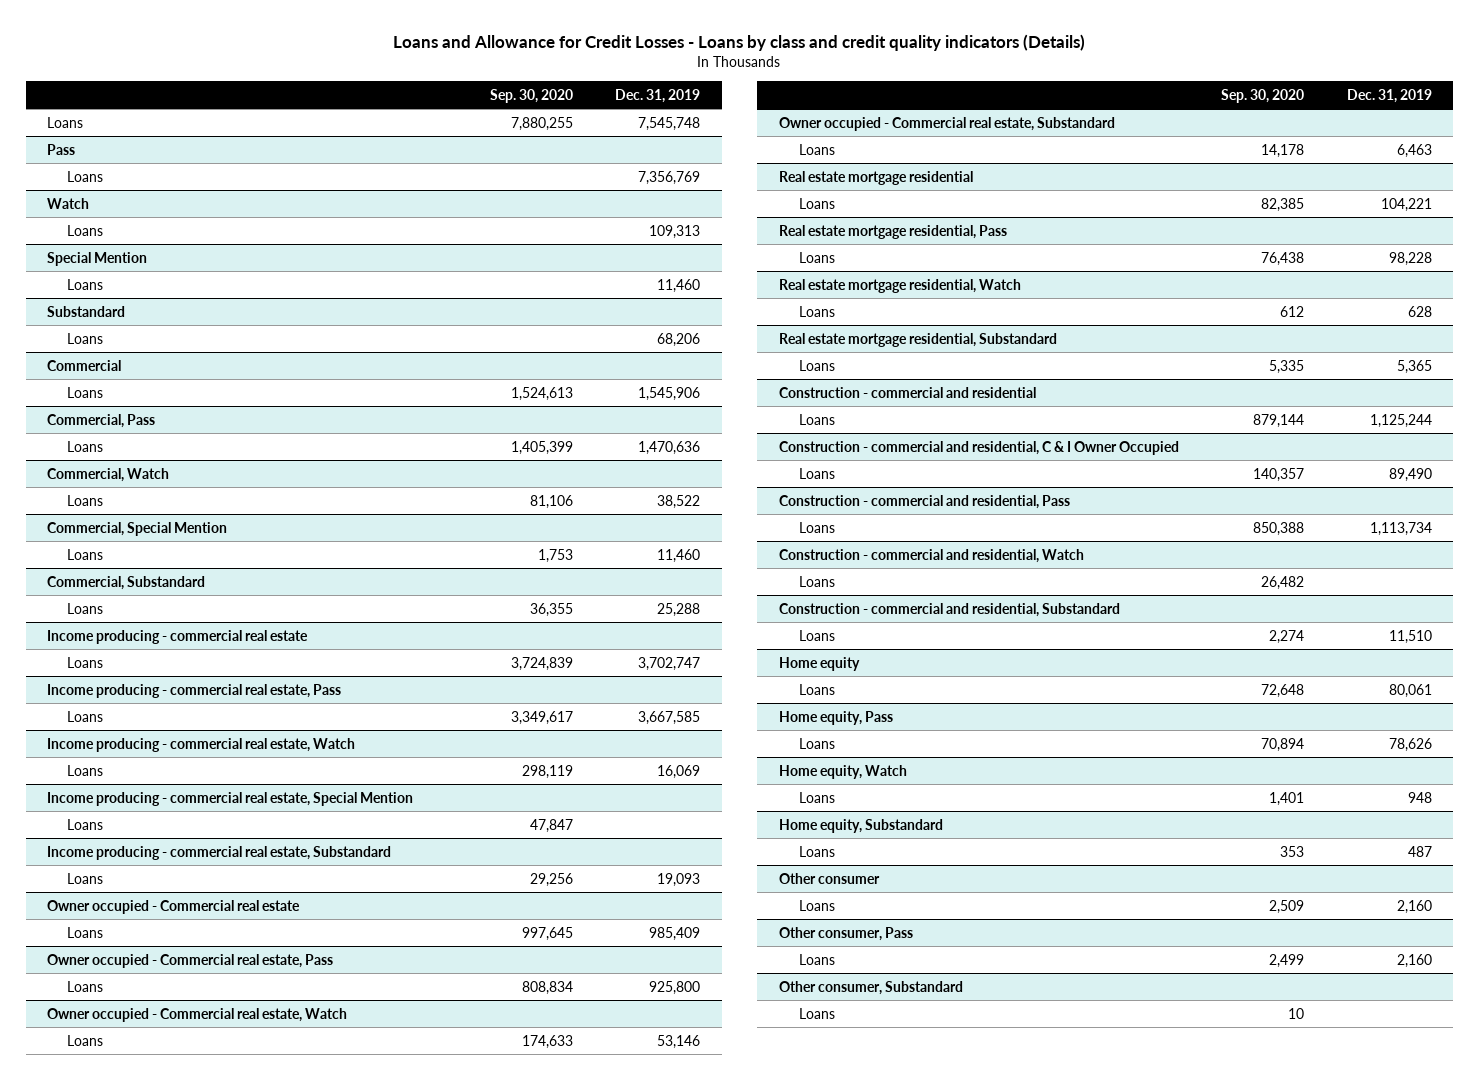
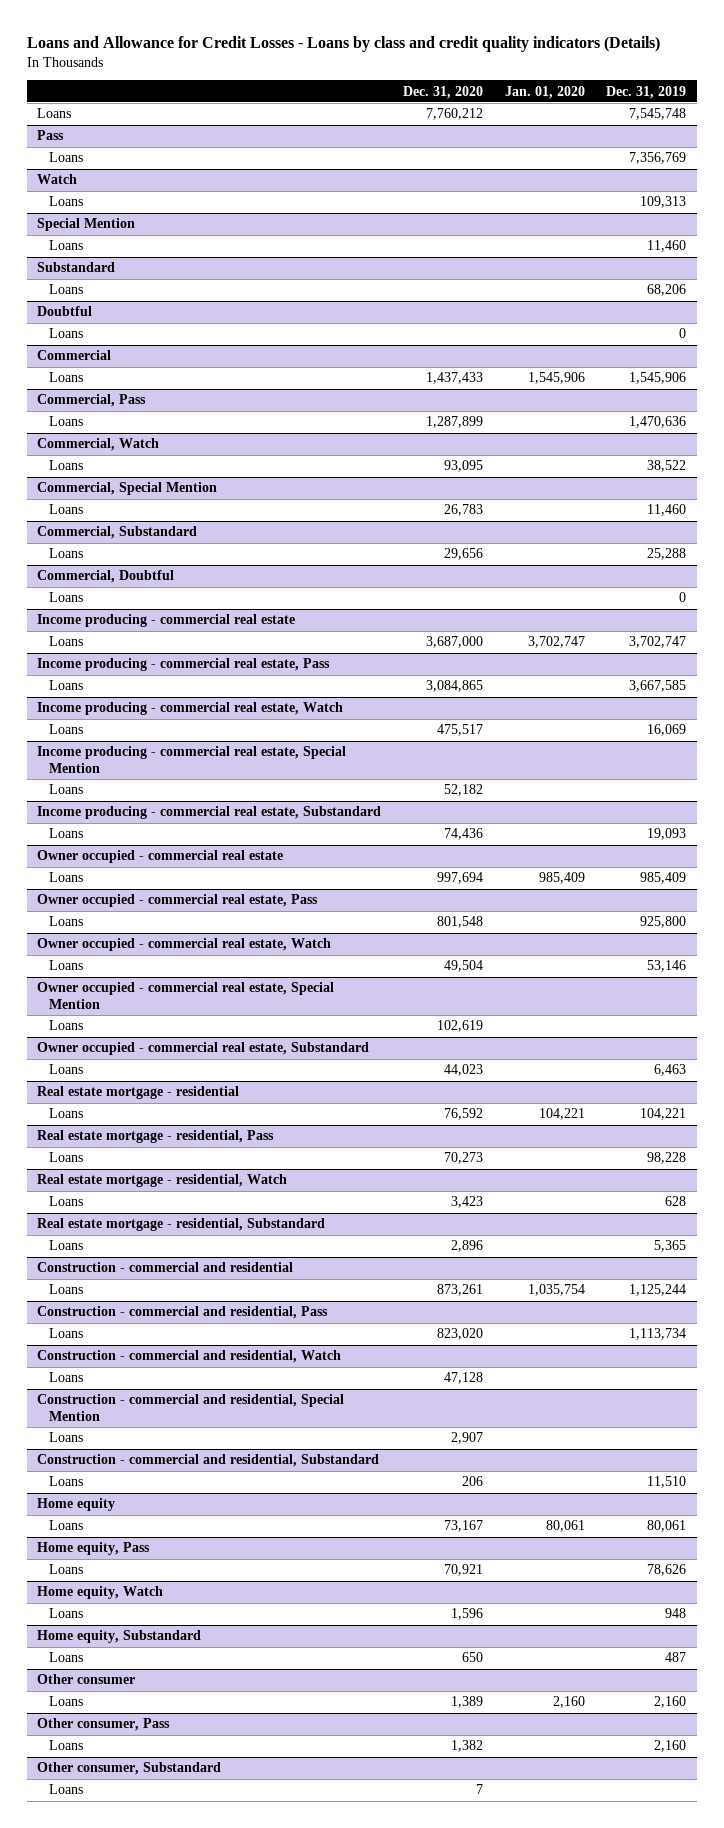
[489,89,573,104] Sep. 30, 2020 -> none
none -> [403,85,484,99] Dec. 31, 2020
none -> [504,85,585,99] Jan. 01, 2020
none -> [37,306,93,317] Doubtful
none -> [48,328,83,339] Loans
none -> [37,570,175,584] Commercial, Doubtful
none -> [48,592,83,603] Loans
[47,899,301,914] Owner occupied - Commercial real estate -> [37,850,284,864] Owner occupied - commercial real estate
[47,953,334,968] Owner occupied - Commercial real estate, Pass -> [37,894,319,908] Owner occupied - commercial real estate, Pass
[47,1007,348,1022] Owner occupied - Commercial real estate, Watch -> [37,938,332,952] Owner occupied - commercial real estate, Watch
none -> [37,982,335,1009] Owner occupied - commercial real estate, Special Mention
none -> [48,1020,83,1031] Loans
[778,116,1115,131] Owner occupied - Commercial real estate, Substandard -> [37,1042,370,1056] Owner occupied - commercial real estate, Substandard
[778,170,973,185] Real estate mortgage residential -> [37,1086,240,1100] Real estate mortgage - residential
[778,224,1007,239] Real estate mortgage residential, Pass -> [37,1130,275,1144] Real estate mortgage - residential, Pass
[778,278,1021,293] Real estate mortgage residential, Watch -> [37,1174,288,1188] Real estate mortgage - residential, Watch
[778,332,1057,347] Real estate mortgage residential, Substandard -> [37,1218,326,1232] Real estate mortgage - residential, Substandard
[778,440,1179,455] Construction - commercial and residential, C & I Owner Occupied -> none
[798,467,835,479] Loans -> none
none -> [37,1394,345,1421] Construction - commercial and residential, Special Mention
none -> [48,1432,83,1443] Loans

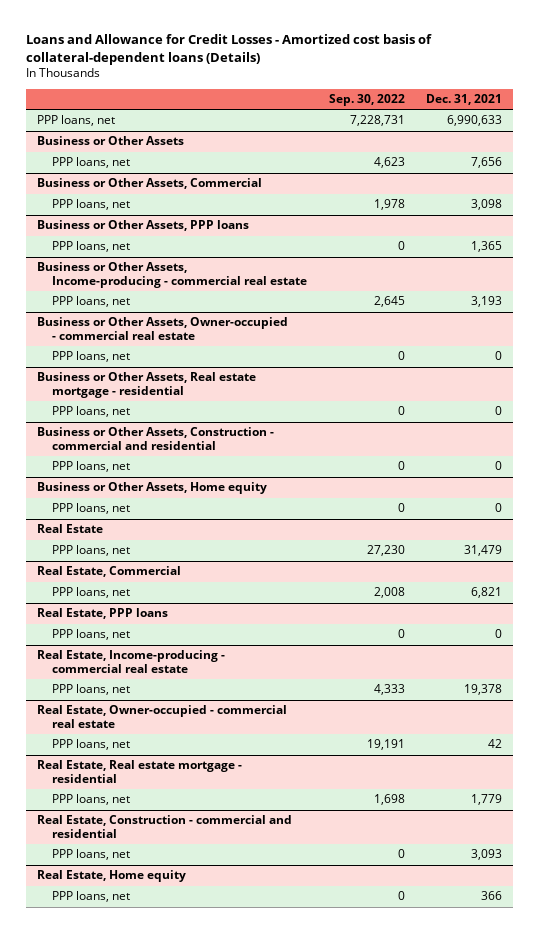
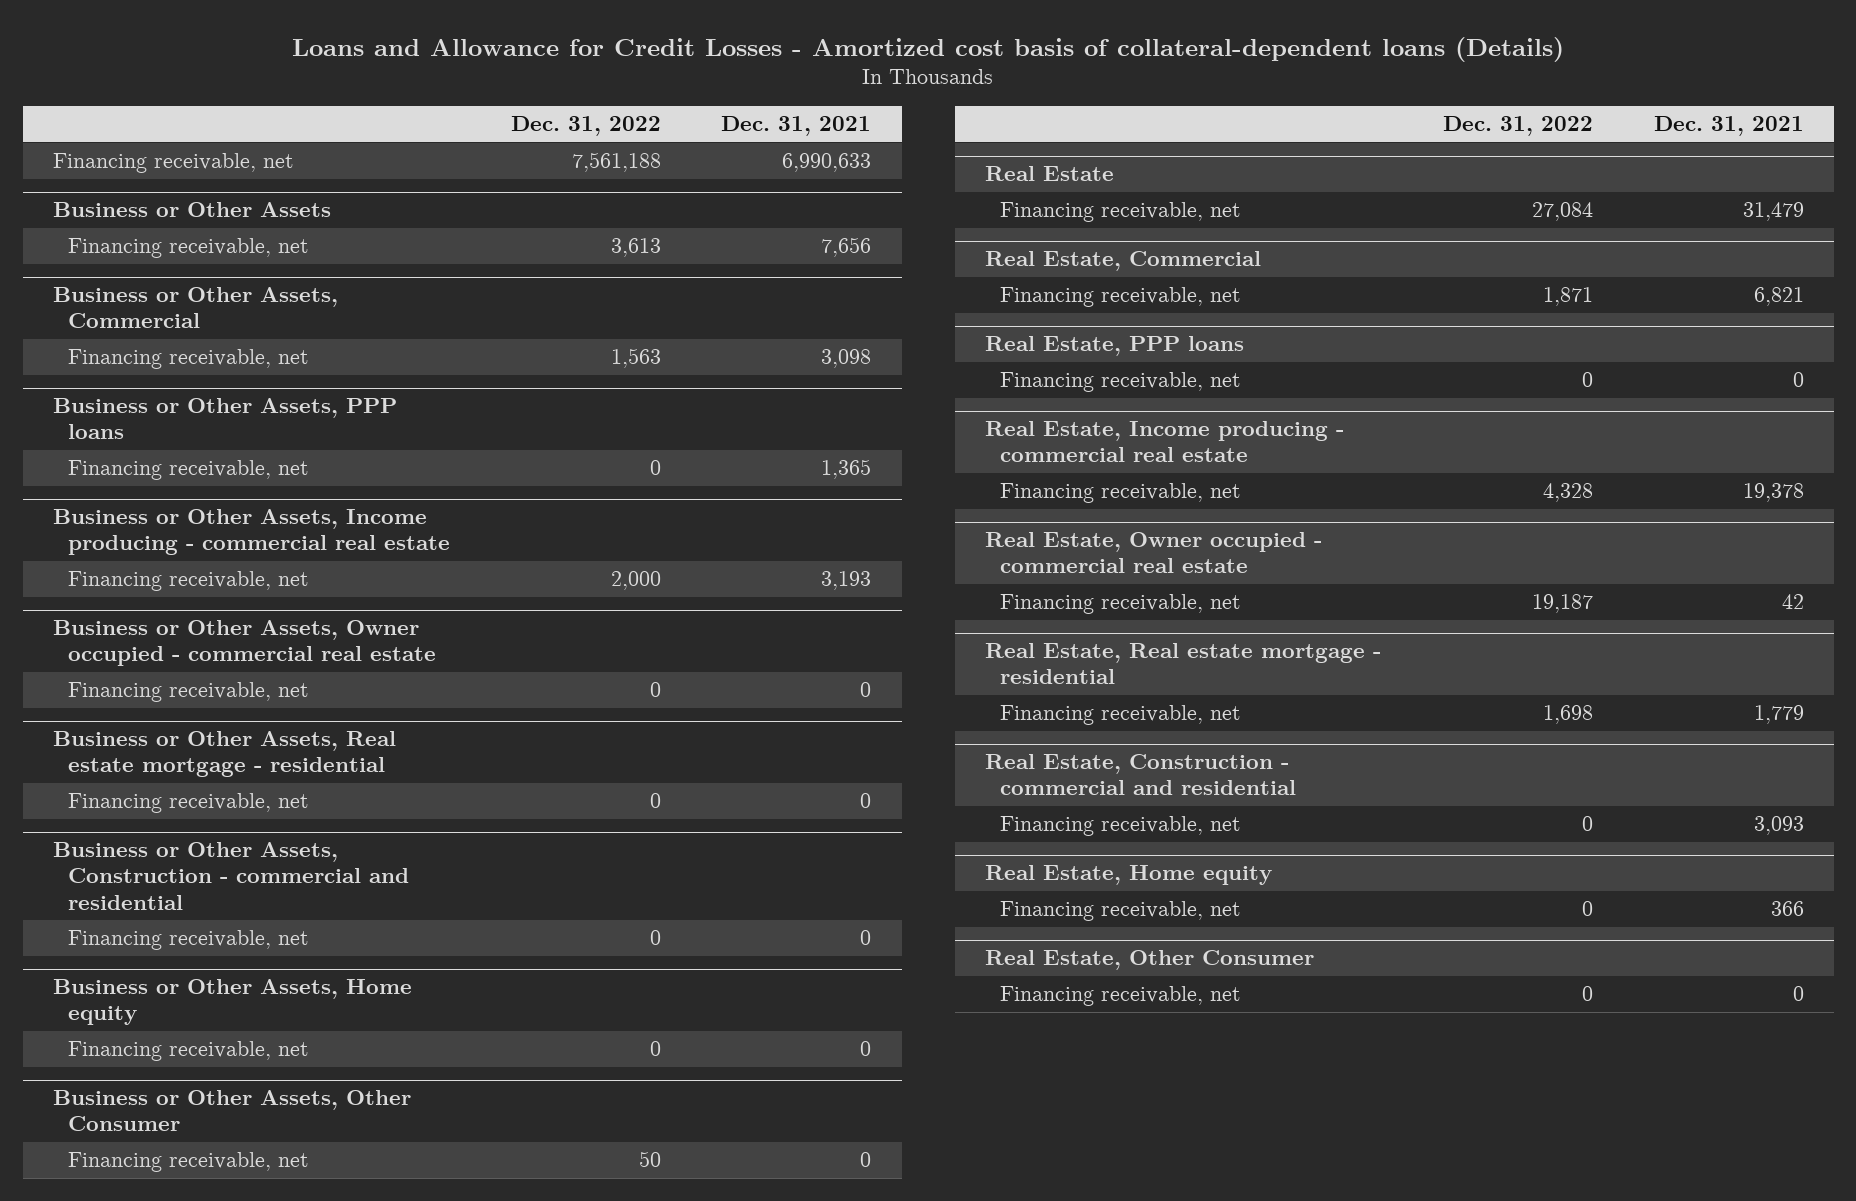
[328,94,405,107] Sep. 30, 2022 -> none
none -> [510,115,661,136] Dec. 31, 2022
[36,115,115,127] PPP loans, net -> [52,153,294,174] Financing receivable, net
[51,157,130,169] PPP loans, net -> [68,238,310,259] Financing receivable, net
[51,199,130,211] PPP loans, net -> [68,349,310,370] Financing receivable, net
[51,241,130,253] PPP loans, net -> [68,460,310,481] Financing receivable, net
[36,262,307,289] Business or Other Assets, Income-producing - commercial real estate -> [52,509,451,556] Business or Other Assets, Income producing - commercial real estate
[51,296,130,308] PPP loans, net -> [68,571,310,592] Financing receivable, net
[36,317,288,341] Business or Other Assets, Owner-occupied - commercial real estate -> [52,620,437,667] Business or Other Assets, Owner occupied - commercial real estate
[51,351,130,363] PPP loans, net -> [68,682,310,703] Financing receivable, net
[51,406,130,418] PPP loans, net -> [68,793,310,814] Financing receivable, net
[51,461,130,473] PPP loans, net -> [68,930,310,951] Financing receivable, net
[51,503,130,515] PPP loans, net -> [68,1041,310,1062] Financing receivable, net
none -> [52,1090,411,1132] Business or Other Assets, Other Consumer
none -> [68,1152,310,1173] Financing receivable, net
[51,545,130,557] PPP loans, net -> [1000,202,1242,223] Financing receivable, net
[51,587,130,599] PPP loans, net -> [1000,287,1242,308] Financing receivable, net
[51,629,130,641] PPP loans, net -> [1000,372,1242,393] Financing receivable, net
[36,650,225,674] Real Estate, Income-producing - commercial real estate -> [985,421,1345,463] Real Estate, Income producing - commercial real estate
[51,684,130,696] PPP loans, net -> [1000,483,1242,504] Financing receivable, net
[36,705,287,729] Real Estate, Owner-occupied - commercial real estate -> [985,532,1323,574] Real Estate, Owner occupied - commercial real estate
[51,739,130,751] PPP loans, net -> [1000,594,1242,615] Financing receivable, net
[51,794,130,806] PPP loans, net -> [1000,705,1242,726] Financing receivable, net
[51,849,130,861] PPP loans, net -> [1000,816,1242,837] Financing receivable, net
[51,891,130,903] PPP loans, net -> [1000,901,1242,922] Financing receivable, net
none -> [985,950,1315,971] Real Estate, Other Consumer
none -> [1000,986,1242,1007] Financing receivable, net

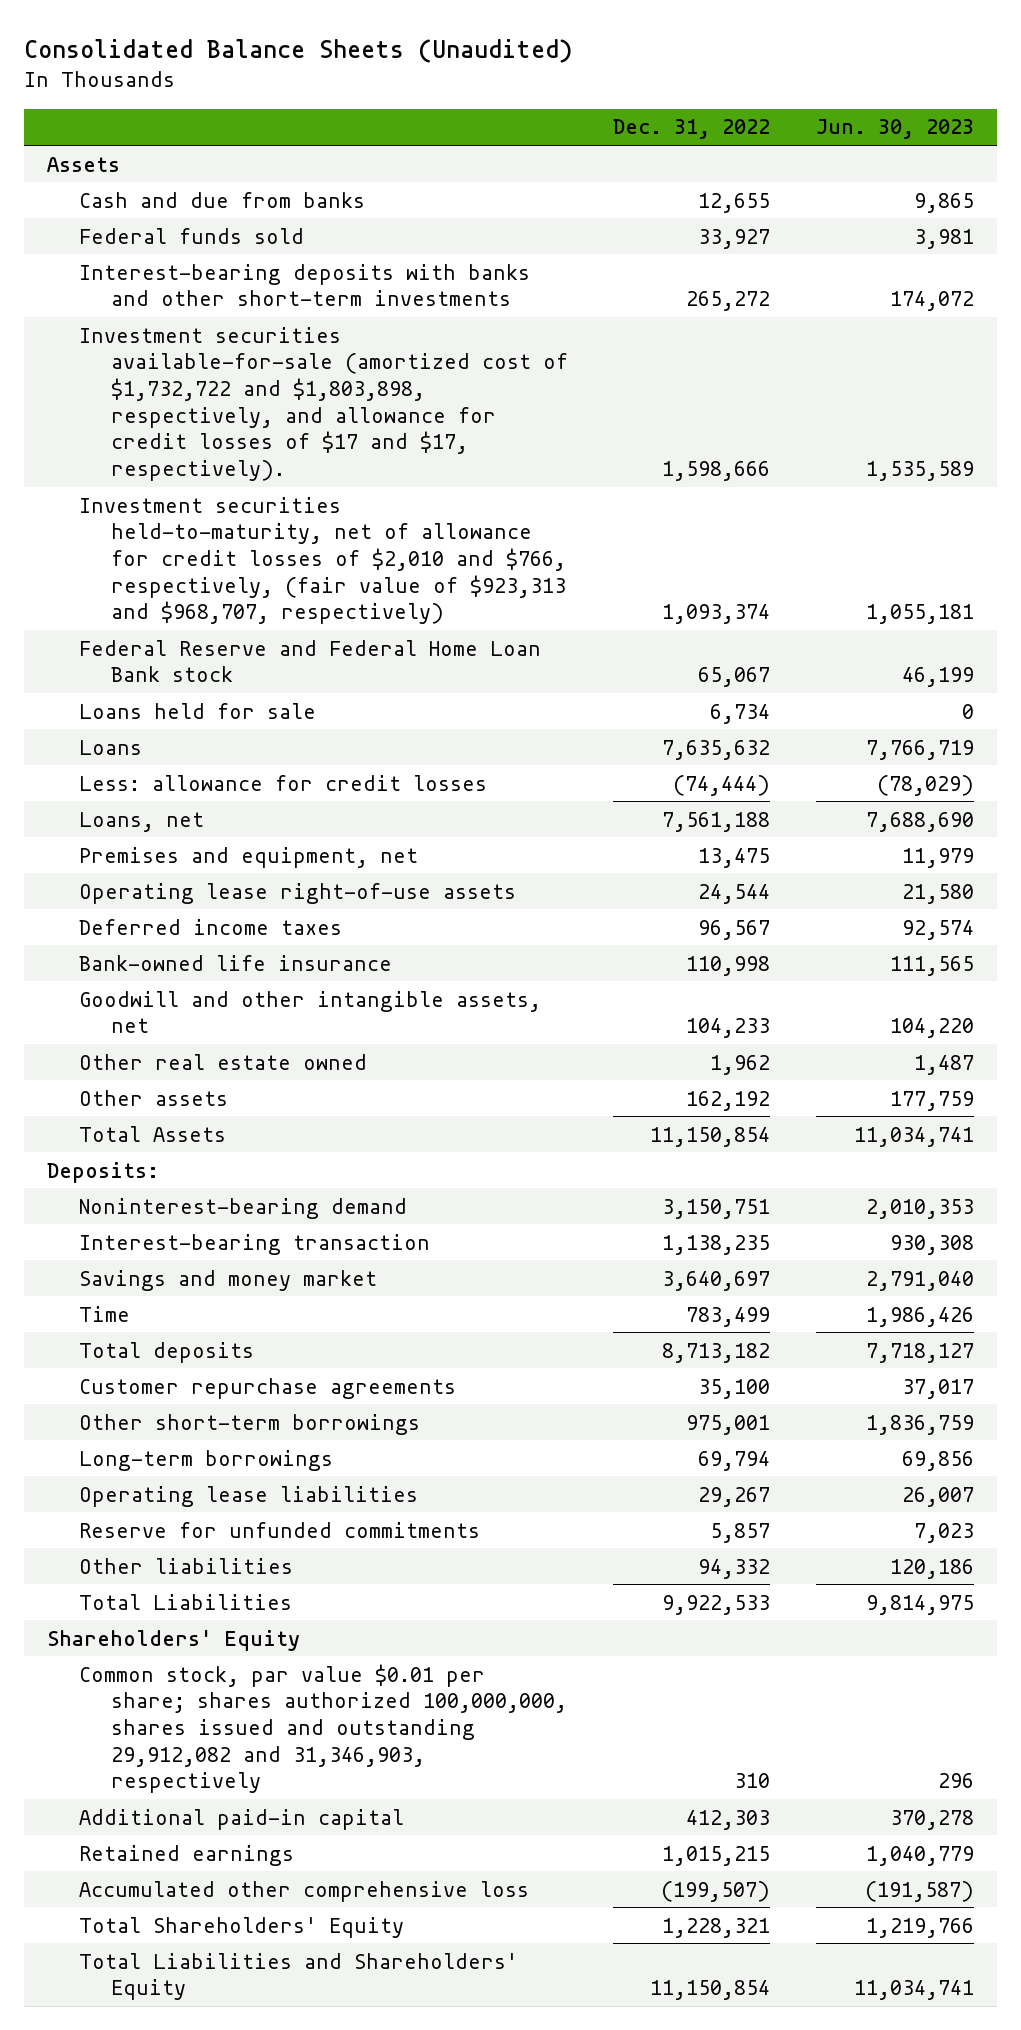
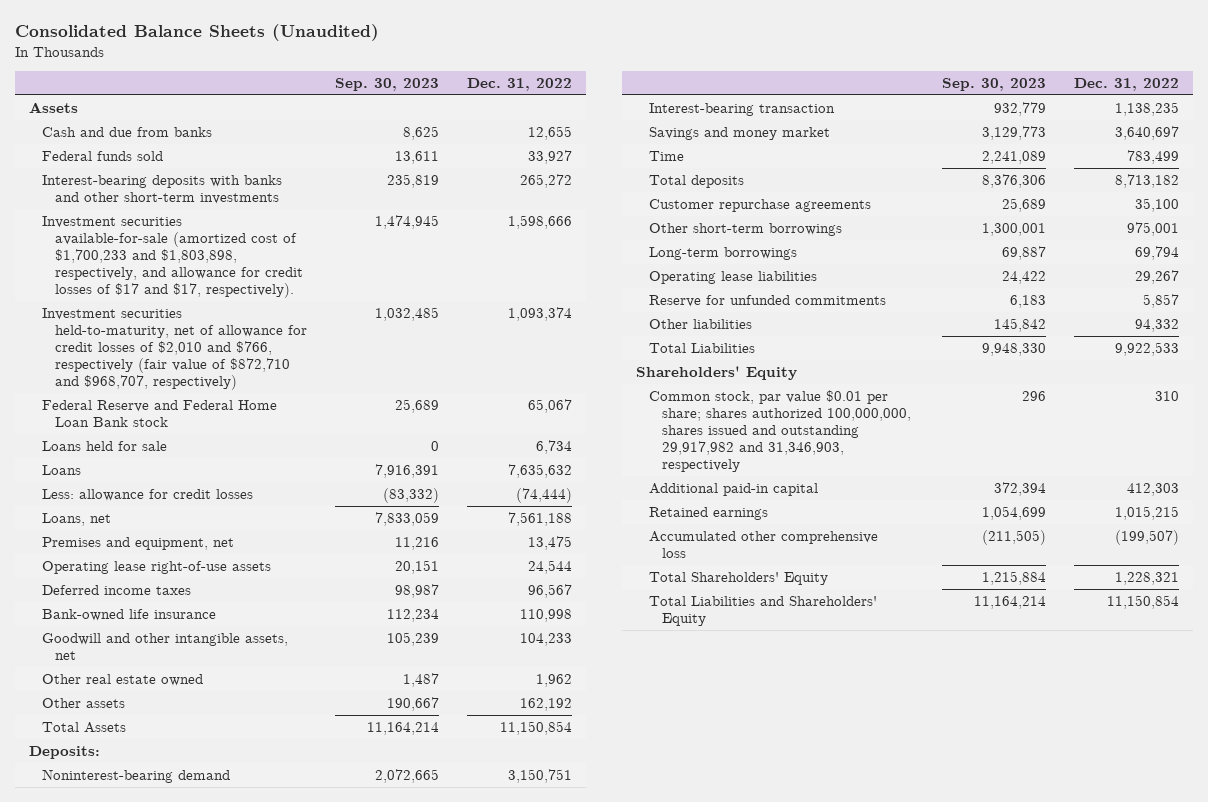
[816,119,975,140] Jun. 30, 2023 -> none
none -> [335,77,440,91] Sep. 30, 2023
[78,326,568,481] Investment securities available-for-sale (amortized cost of $1,732,722 and $1,803,898, respectively, and allowance for credit losses of $17 and $17, respectively). -> [41,215,303,298] Investment securities available-for-sale (amortized cost of $1,700,233 and $1,803,898, respectively, and allowance for credit losses of $17 and $17, respectively).
[78,496,566,625] Investment securities held-to-maturity, net of allowance for credit losses of $2,010 and $766, respectively, (fair value of $923,313 and $968,707, respectively) -> [41,307,307,390] Investment securities held-to-maturity, net of allowance for credit losses of $2,010 and $766, respectively (fair value of $872,710 and $968,707, respectively)
[78,1663,567,1794] Common stock, par value $0.01 per share; shares authorized 100,000,000, shares issued and outstanding 29,912,082 and 31,346,903, respectively -> [649,389,911,472] Common stock, par value $0.01 per share; shares authorized 100,000,000, shares issued and outstanding 29,917,982 and 31,346,903, respectively

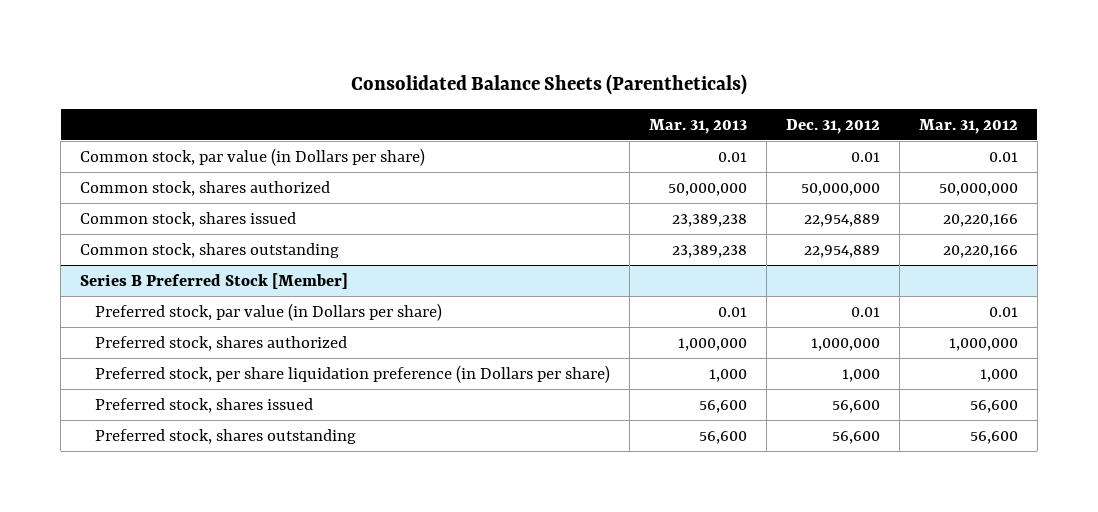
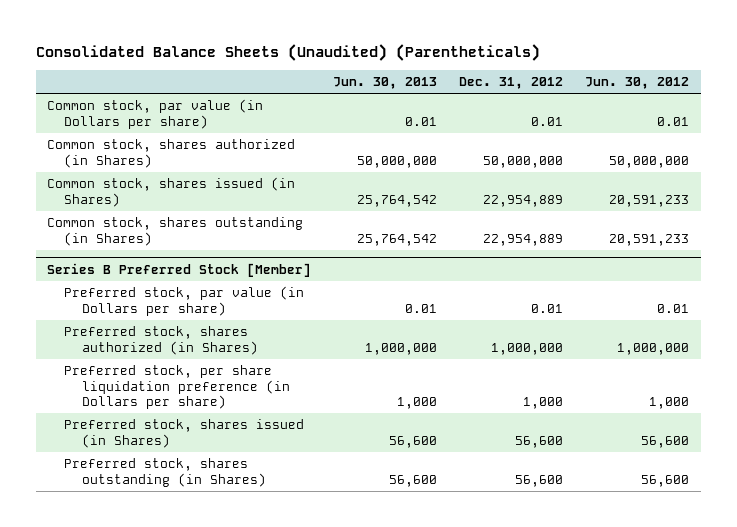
[350,73,747,95] Consolidated Balance Sheets (Parentheticals) -> [36,43,541,61] Consolidated Balance Sheets (Unaudited) (Parentheticals)
[649,118,748,134] Mar. 31, 2013 -> none
[918,118,1018,134] Mar. 31, 2012 -> none
none -> [333,76,438,89] Jun. 30, 2013
none -> [585,76,690,89] Jun. 30, 2012
[80,180,331,196] Common stock, shares authorized -> [47,139,296,168] Common stock, shares authorized (in Shares)
[80,211,297,227] Common stock, shares issued -> [47,177,296,207] Common stock, shares issued (in Shares)
[80,242,340,258] Common stock, shares outstanding -> [47,217,304,246] Common stock, shares outstanding (in Shares)
[95,335,348,351] Preferred stock, shares authorized -> [64,326,258,355] Preferred stock, shares authorized (in Shares)
[95,397,314,413] Preferred stock, shares issued -> [64,419,305,448] Preferred stock, shares issued (in Shares)
[95,428,357,444] Preferred stock, shares outstanding -> [64,458,266,487] Preferred stock, shares outstanding (in Shares)

